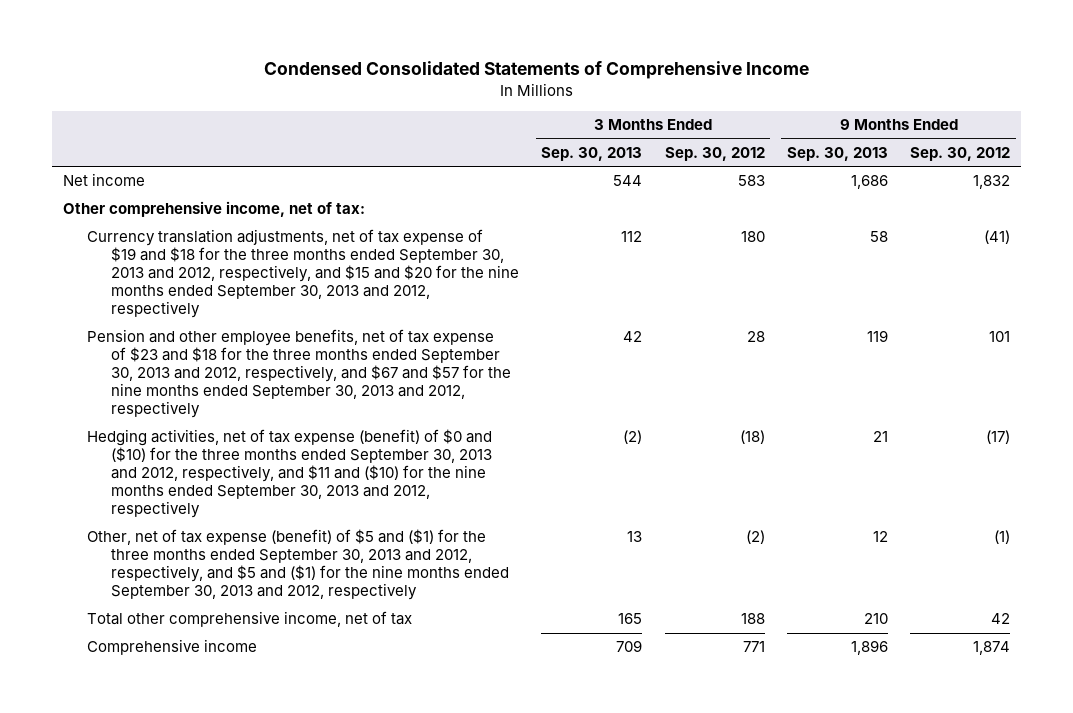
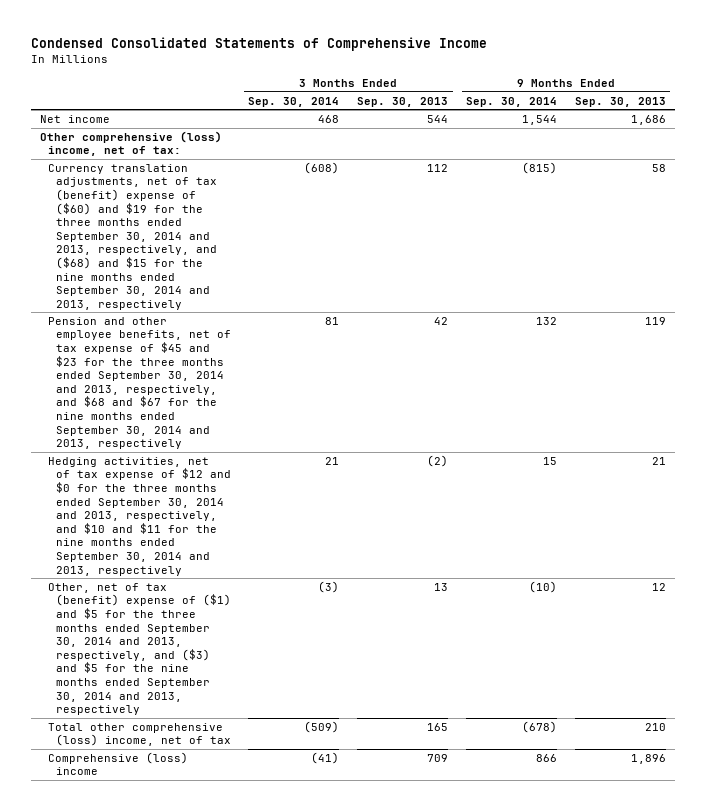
[664,146,765,161] Sep. 30, 2012 -> none
[910,146,1011,161] Sep. 30, 2012 -> none
none -> [248,96,340,107] Sep. 30, 2014
none -> [466,96,558,107] Sep. 30, 2014
[63,201,366,218] Other comprehensive income, net of tax: -> [39,130,222,157] Other comprehensive (loss) income, net of tax:
[86,229,519,319] Currency translation adjustments, net of tax expense of $19 and $18 for the three months ended September 30, 2013 and 2012, respectively, and $15 and $20 for the nine months ended September 30, 2013 and 2012, respectively -> [47,163,217,310] Currency translation adjustments, net of tax (benefit) expense of ($60) and $19 for the three months ended September 30, 2014 and 2013, respectively, and ($68) and $15 for the nine months ended September 30, 2014 and 2013, respectively
[86,329,511,419] Pension and other employee benefits, net of tax expense of $23 and $18 for the three months ended September 30, 2013 and 2012, respectively, and $67 and $57 for the nine months ended September 30, 2013 and 2012, respectively -> [47,316,231,450] Pension and other employee benefits, net of tax expense of $45 and $23 for the three months ended September 30, 2014 and 2013, respectively, and $68 and $67 for the nine months ended September 30, 2014 and 2013, respectively
[86,429,492,519] Hedging activities, net of tax expense (benefit) of $0 and ($10) for the three months ended September 30, 2013 and 2012, respectively, and $11 and ($10) for the nine months ended September 30, 2013 and 2012, respectively -> [47,456,231,576] Hedging activities, net of tax expense of $12 and $0 for the three months ended September 30, 2014 and 2013, respectively, and $10 and $11 for the nine months ended September 30, 2014 and 2013, respectively
[86,529,509,601] Other, net of tax expense (benefit) of $5 and ($1) for the three months ended September 30, 2013 and 2012, respectively, and $5 and ($1) for the nine months ended September 30, 2013 and 2012, respectively -> [47,582,231,716] Other, net of tax (benefit) expense of ($1) and $5 for the three months ended September 30, 2014 and 2013, respectively, and ($3) and $5 for the nine months ended September 30, 2014 and 2013, respectively
[86,611,412,628] Total other comprehensive income, net of tax -> [47,722,231,747] Total other comprehensive (loss) income, net of tax
[86,639,257,656] Comprehensive income -> [47,751,188,776] Comprehensive (loss) income

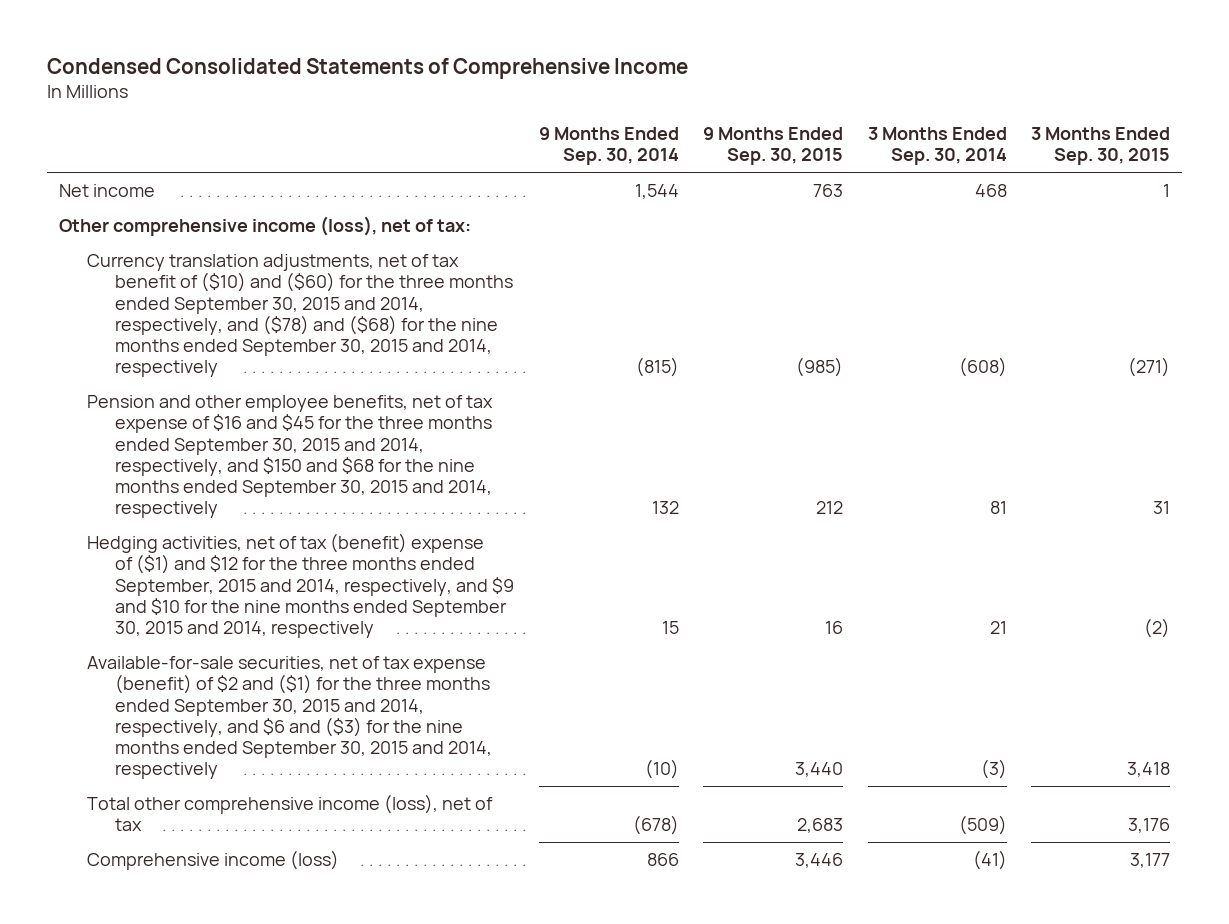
[357,96,449,107] Sep. 30, 2013 -> none
[574,96,666,107] Sep. 30, 2013 -> none
none -> [703,127,844,166] 9 Months Ended Sep. 30, 2015
none -> [1031,127,1171,166] 3 Months Ended Sep. 30, 2015
[39,130,222,157] Other comprehensive (loss) income, net of tax: -> [58,216,471,237] Other comprehensive income (loss), net of tax:
[47,163,217,310] Currency translation adjustments, net of tax (benefit) expense of ($60) and $19 for the three months ended September 30, 2014 and 2013, respectively, and ($68) and $15 for the nine months ended September 30, 2014 and 2013, respectively -> [87,254,514,378] Currency translation adjustments, net of tax benefit of ($10) and ($60) for the three months ended September 30, 2015 and 2014, respectively, and ($78) and ($68) for the nine months ended September 30, 2015 and 2014, respectively
[47,316,231,450] Pension and other employee benefits, net of tax expense of $45 and $23 for the three months ended September 30, 2014 and 2013, respectively, and $68 and $67 for the nine months ended September 30, 2014 and 2013, respectively -> [87,395,494,519] Pension and other employee benefits, net of tax expense of $16 and $45 for the three months ended September 30, 2015 and 2014, respectively, and $150 and $68 for the nine months ended September 30, 2015 and 2014, respectively
[47,456,231,576] Hedging activities, net of tax expense of $12 and $0 for the three months ended September 30, 2014 and 2013, respectively, and $10 and $11 for the nine months ended September 30, 2014 and 2013, respectively -> [87,533,515,638] Hedging activities, net of tax (benefit) expense of ($1) and $12 for the three months ended September, 2015 and 2014, respectively, and $9 and $10 for the nine months ended September 30, 2015 and 2014, respectively
[47,582,231,716] Other, net of tax (benefit) expense of ($1) and $5 for the three months ended September 30, 2014 and 2013, respectively, and ($3) and $5 for the nine months ended September 30, 2014 and 2013, respectively -> [87,656,493,780] Available-for-sale securities, net of tax expense (benefit) of $2 and ($1) for the three months ended September 30, 2015 and 2014, respectively, and $6 and ($3) for the nine months ended September 30, 2015 and 2014, respectively
[47,722,231,747] Total other comprehensive (loss) income, net of tax -> [87,794,494,832] Total other comprehensive income (loss), net of tax
[47,751,188,776] Comprehensive (loss) income -> [87,850,340,871] Comprehensive income (loss)

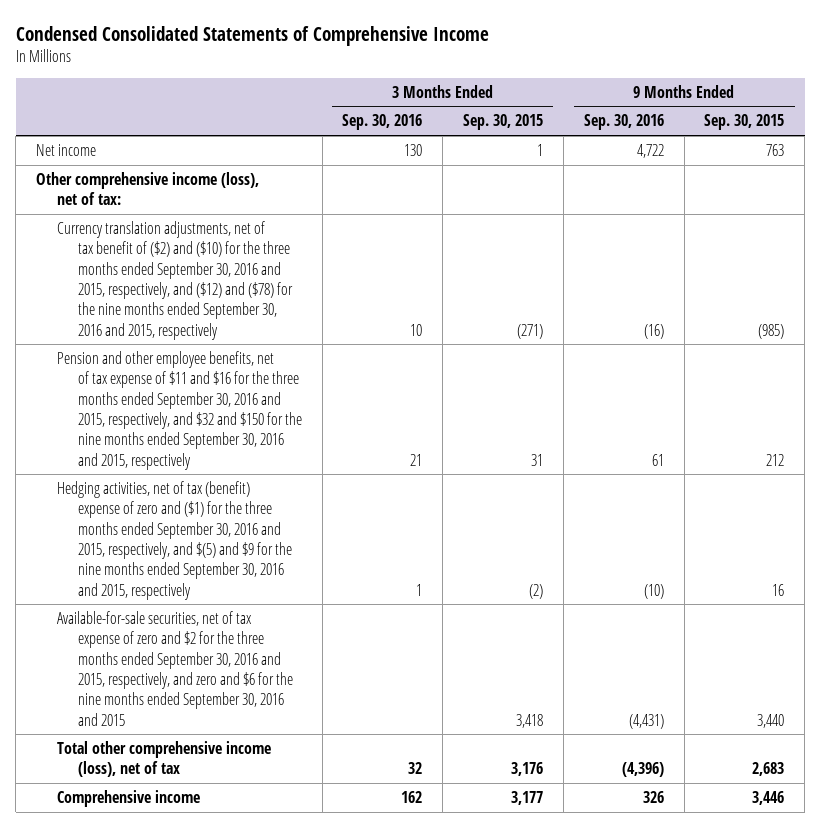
[538,127,679,166] 9 Months Ended Sep. 30, 2014 -> none
[867,127,1007,166] 3 Months Ended Sep. 30, 2014 -> none
none -> [342,114,423,131] Sep. 30, 2016
none -> [583,114,664,131] Sep. 30, 2016
[87,254,514,378] Currency translation adjustments, net of tax benefit of ($10) and ($60) for the three months ended September 30, 2015 and 2014, respectively, and ($78) and ($68) for the nine months ended September 30, 2015 and 2014, respectively -> [56,220,293,340] Currency translation adjustments, net of tax benefit of ($2) and ($10) for the three months ended September 30, 2016 and 2015, respectively, and ($12) and ($78) for the nine months ended September 30, 2016 and 2015, respectively
[87,395,494,519] Pension and other employee benefits, net of tax expense of $16 and $45 for the three months ended September 30, 2015 and 2014, respectively, and $150 and $68 for the nine months ended September 30, 2015 and 2014, respectively -> [56,350,302,470] Pension and other employee benefits, net of tax expense of $11 and $16 for the three months ended September 30, 2016 and 2015, respectively, and $32 and $150 for the nine months ended September 30, 2016 and 2015, respectively
[87,533,515,638] Hedging activities, net of tax (benefit) expense of ($1) and $12 for the three months ended September, 2015 and 2014, respectively, and $9 and $10 for the nine months ended September 30, 2015 and 2014, respectively -> [56,480,292,600] Hedging activities, net of tax (benefit) expense of zero and ($1) for the three months ended September 30, 2016 and 2015, respectively, and $(5) and $9 for the nine months ended September 30, 2016 and 2015, respectively
[87,656,493,780] Available-for-sale securities, net of tax expense (benefit) of $2 and ($1) for the three months ended September 30, 2015 and 2014, respectively, and $6 and ($3) for the nine months ended September 30, 2015 and 2014, respectively -> [56,610,293,726] Available-for-sale securities, net of tax expense of zero and $2 for the three months ended September 30, 2016 and 2015, respectively, and zero and $6 for the nine months ended September 30, 2016 and 2015
[87,850,340,871] Comprehensive income (loss) -> [56,789,200,807] Comprehensive income

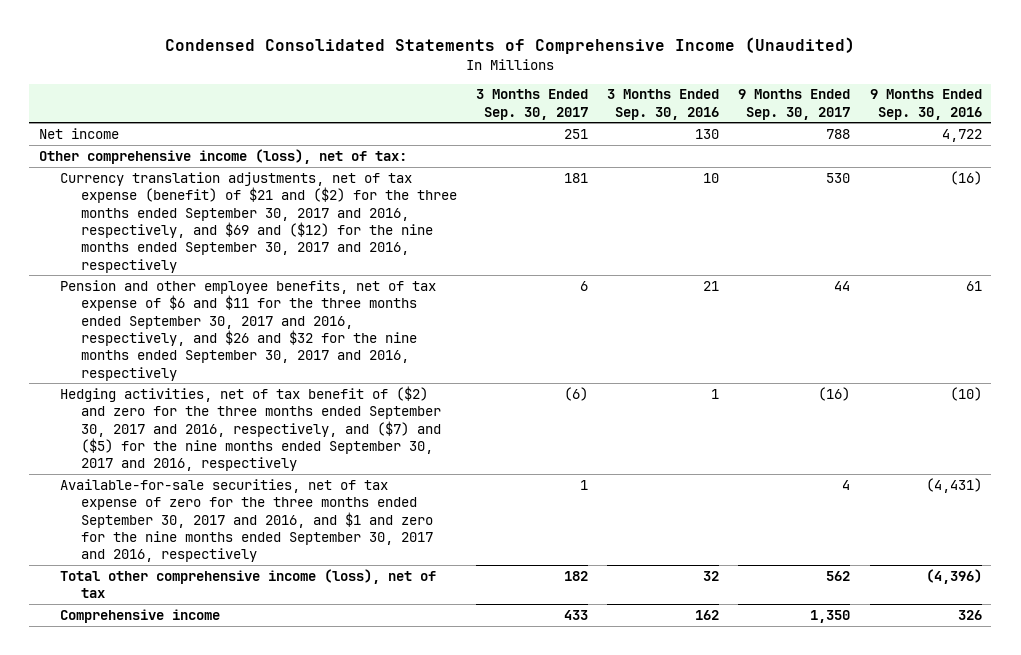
[15,25,489,46] Condensed Consolidated Statements of Comprehensive Income -> [165,36,856,54] Condensed Consolidated Statements of Comprehensive Income (Unaudited)
[463,114,544,131] Sep. 30, 2015 -> none
[704,114,785,131] Sep. 30, 2015 -> none
none -> [475,89,588,120] 3 Months Ended Sep. 30, 2017
none -> [738,89,851,120] 9 Months Ended Sep. 30, 2017
[56,220,293,340] Currency translation adjustments, net of tax benefit of ($2) and ($10) for the three months ended September 30, 2016 and 2015, respectively, and ($12) and ($78) for the nine months ended September 30, 2016 and 2015, respectively -> [59,171,457,273] Currency translation adjustments, net of tax expense (benefit) of $21 and ($2) for the three months ended September 30, 2017 and 2016, respectively, and $69 and ($12) for the nine months ended September 30, 2017 and 2016, respectively
[56,350,302,470] Pension and other employee benefits, net of tax expense of $11 and $16 for the three months ended September 30, 2016 and 2015, respectively, and $32 and $150 for the nine months ended September 30, 2016 and 2015, respectively -> [59,279,436,381] Pension and other employee benefits, net of tax expense of $6 and $11 for the three months ended September 30, 2017 and 2016, respectively, and $26 and $32 for the nine months ended September 30, 2017 and 2016, respectively
[56,480,292,600] Hedging activities, net of tax (benefit) expense of zero and ($1) for the three months ended September 30, 2016 and 2015, respectively, and $(5) and $9 for the nine months ended September 30, 2016 and 2015, respectively -> [59,385,441,472] Hedging activities, net of tax benefit of ($2) and zero for the three months ended September 30, 2017 and 2016, respectively, and ($7) and ($5) for the nine months ended September 30, 2017 and 2016, respectively
[56,610,293,726] Available-for-sale securities, net of tax expense of zero and $2 for the three months ended September 30, 2016 and 2015, respectively, and zero and $6 for the nine months ended September 30, 2016 and 2015 -> [59,478,433,563] Available-for-sale securities, net of tax expense of zero for the three months ended September 30, 2017 and 2016, and $1 and zero for the nine months ended September 30, 2017 and 2016, respectively

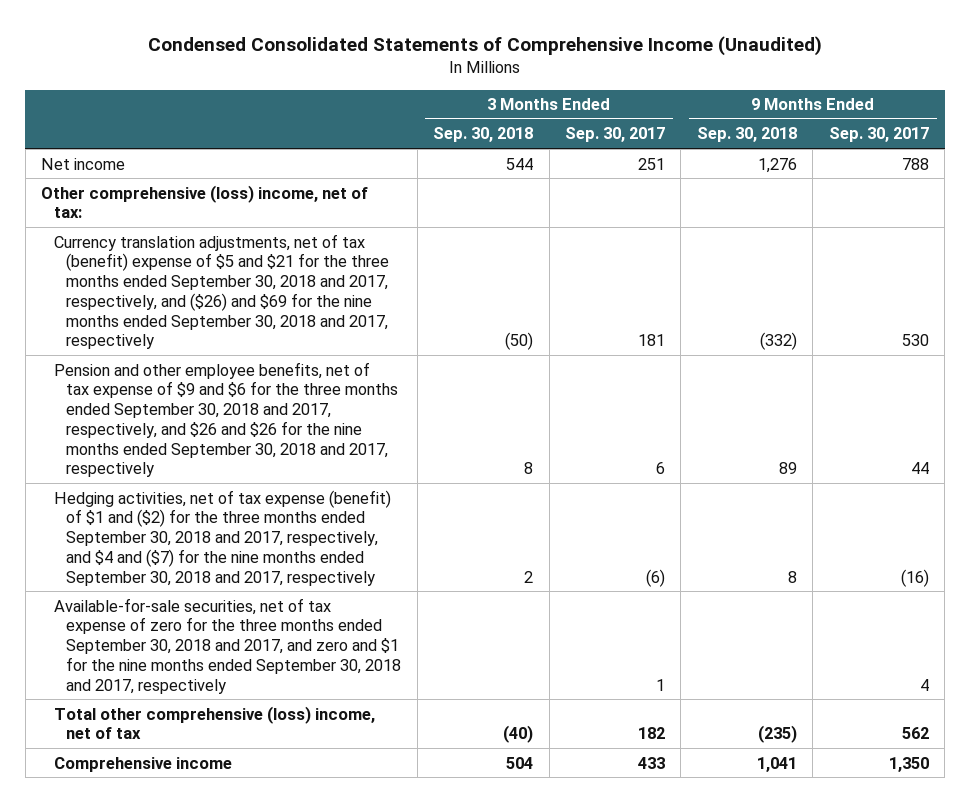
[607,89,720,120] 3 Months Ended Sep. 30, 2016 -> none
[869,89,982,120] 9 Months Ended Sep. 30, 2016 -> none
none -> [433,127,534,143] Sep. 30, 2018
none -> [696,127,797,143] Sep. 30, 2018
[38,148,407,164] Other comprehensive income (loss), net of tax: -> [41,184,369,219] Other comprehensive (loss) income, net of tax:
[59,171,457,273] Currency translation adjustments, net of tax expense (benefit) of $21 and ($2) for the three months ended September 30, 2017 and 2016, respectively, and $69 and ($12) for the nine months ended September 30, 2017 and 2016, respectively -> [53,233,390,350] Currency translation adjustments, net of tax (benefit) expense of $5 and $21 for the three months ended September 30, 2018 and 2017, respectively, and ($26) and $69 for the nine months ended September 30, 2018 and 2017, respectively
[59,279,436,381] Pension and other employee benefits, net of tax expense of $6 and $11 for the three months ended September 30, 2017 and 2016, respectively, and $26 and $32 for the nine months ended September 30, 2017 and 2016, respectively -> [53,361,399,478] Pension and other employee benefits, net of tax expense of $9 and $6 for the three months ended September 30, 2018 and 2017, respectively, and $26 and $26 for the nine months ended September 30, 2018 and 2017, respectively
[59,385,441,472] Hedging activities, net of tax benefit of ($2) and zero for the three months ended September 30, 2017 and 2016, respectively, and ($7) and ($5) for the nine months ended September 30, 2017 and 2016, respectively -> [53,489,391,586] Hedging activities, net of tax expense (benefit) of $1 and ($2) for the three months ended September 30, 2018 and 2017, respectively, and $4 and ($7) for the nine months ended September 30, 2018 and 2017, respectively
[59,478,433,563] Available-for-sale securities, net of tax expense of zero for the three months ended September 30, 2017 and 2016, and $1 and zero for the nine months ended September 30, 2017 and 2016, respectively -> [53,597,402,694] Available-for-sale securities, net of tax expense of zero for the three months ended September 30, 2018 and 2017, and zero and $1 for the nine months ended September 30, 2018 and 2017, respectively
[59,568,436,599] Total other comprehensive income (loss), net of tax -> [53,705,375,740] Total other comprehensive (loss) income, net of tax

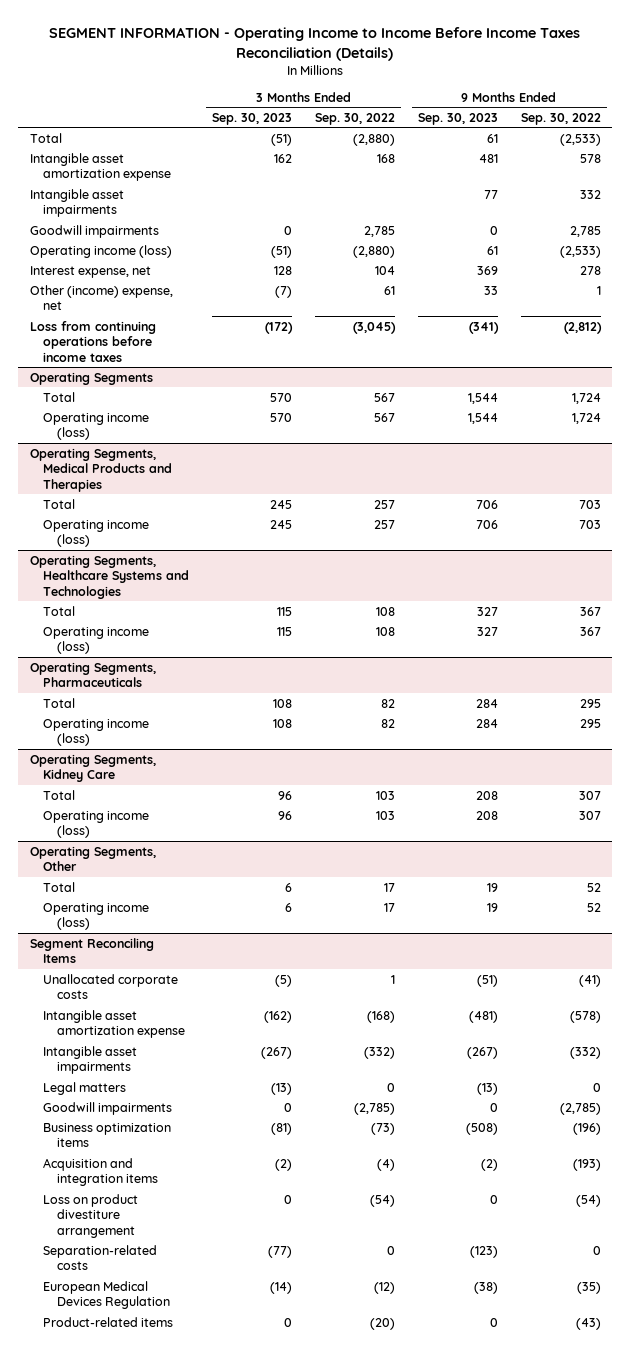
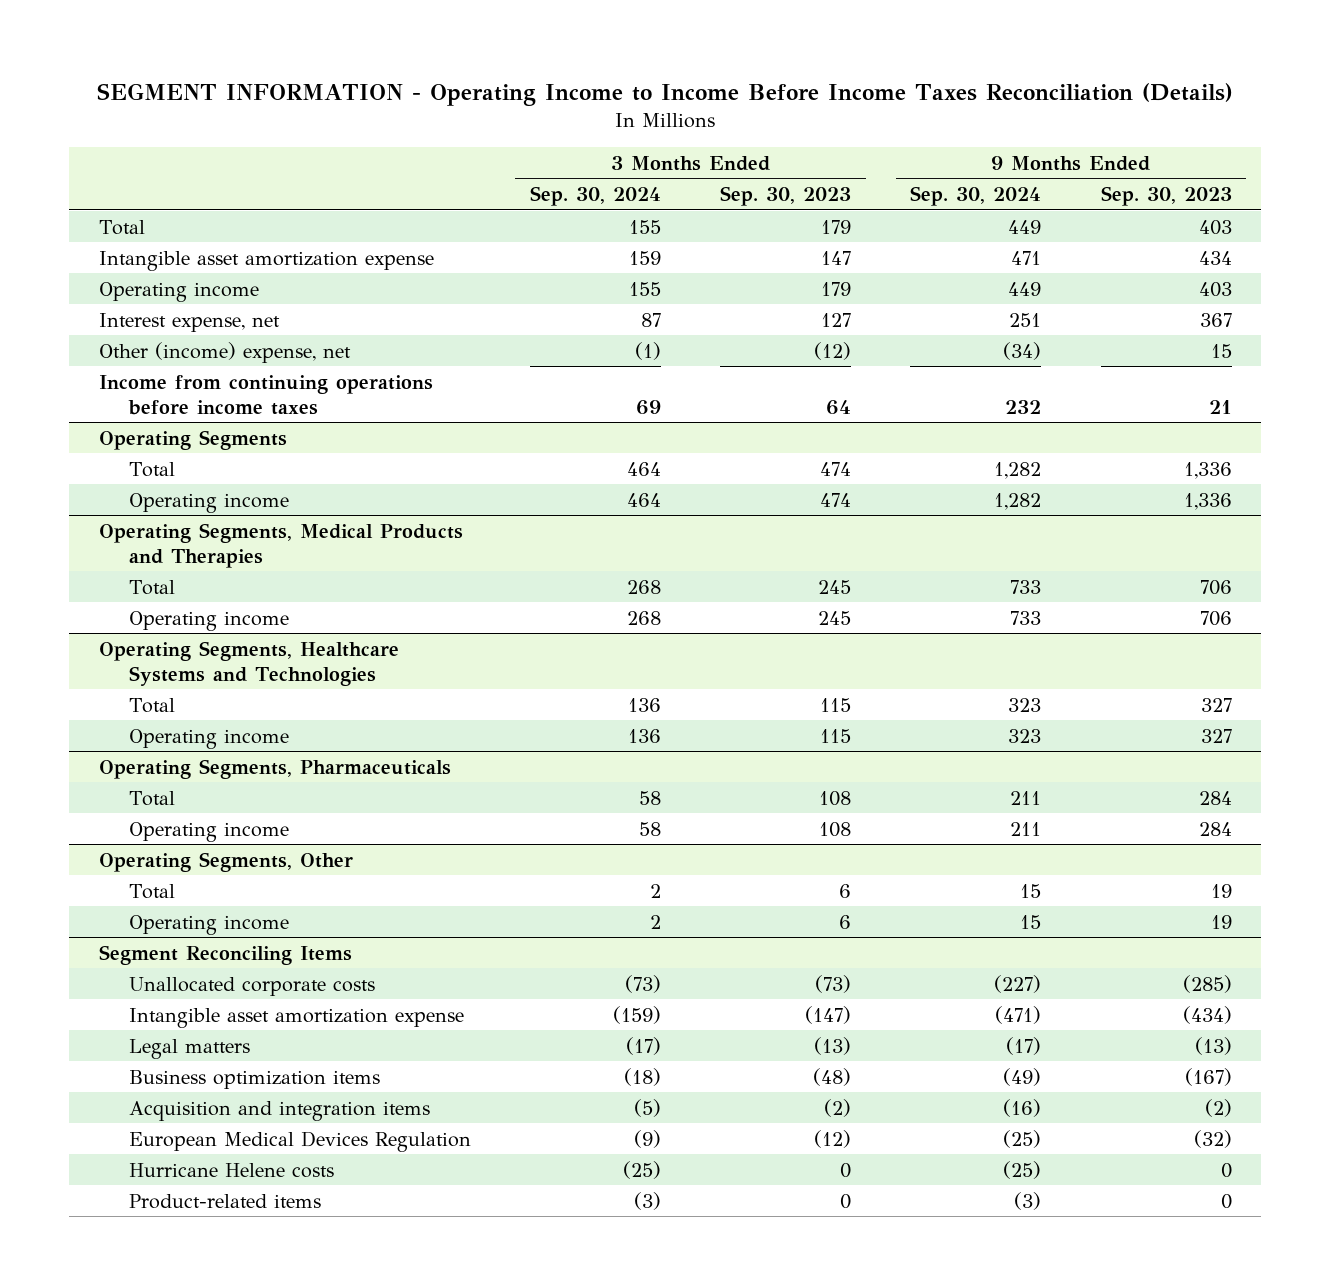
[315,112,396,125] Sep. 30, 2022 -> none
[520,112,601,125] Sep. 30, 2022 -> none
none -> [529,186,661,207] Sep. 30, 2024
none -> [910,186,1042,207] Sep. 30, 2024
[29,188,124,218] Intangible asset impairments -> none
[29,224,159,238] Goodwill impairments -> none
[271,133,293,146] (51) -> [821,219,852,234] 179
[486,133,498,143] 61 -> [1198,219,1232,235] 403
[274,153,293,163] 162 -> [821,250,852,265] 147
[478,153,498,163] 481 -> [1198,250,1232,265] 434
[29,244,172,258] Operating income (loss) -> [98,281,259,302] Operating income
[271,245,293,258] (51) -> [821,281,852,296] 179
[486,245,498,255] 61 -> [1198,281,1232,297] 403
[274,265,293,275] 128 -> [821,312,852,327] 127
[476,265,498,275] 369 -> [1199,312,1232,327] 367
[275,285,293,298] (7) -> [814,341,852,360] (12)
[483,285,498,295] 33 -> [1210,343,1232,358] 15
[29,320,156,362] Loss from continuing operations before income taxes -> [98,374,433,415] Income from continuing operations before income taxes
[265,321,294,334] (172) -> [826,399,852,415] 64
[468,321,499,334] (341) -> [1208,399,1232,414] 21
[270,392,293,402] 570 -> [820,461,852,476] 474
[467,392,498,404] 1,544 -> [1183,461,1232,479] 1,336
[43,412,150,441] Operating income (loss) -> [128,492,289,513] Operating income
[270,412,293,422] 570 -> [820,492,852,507] 474
[467,412,498,424] 1,544 -> [1183,492,1232,510] 1,336
[43,519,150,548] Operating income (loss) -> [128,610,289,631] Operating income
[43,626,150,655] Operating income (loss) -> [128,728,289,749] Operating income
[29,753,156,783] Operating Segments, Kidney Care -> none
[43,789,76,800] Total -> none
[43,810,150,839] Operating income (loss) -> none
[43,718,150,747] Operating income (loss) -> [128,821,289,842] Operating income
[43,902,150,931] Operating income (loss) -> [128,914,289,935] Operating income
[43,1045,138,1075] Intangible asset impairments -> none
[275,974,293,987] (5) -> [815,974,852,993] (73)
[476,974,498,987] (51) -> [1182,974,1232,993] (285)
[264,1010,293,1023] (162) -> [805,1005,852,1024] (147)
[468,1010,498,1023] (481) -> [1182,1005,1232,1024] (434)
[43,1101,173,1115] Goodwill impairments -> none
[271,1122,293,1135] (81) -> [813,1067,852,1086] (48)
[465,1122,498,1135] (508) -> [1184,1067,1232,1086] (167)
[43,1193,139,1238] Loss on product divestiture arrangement -> none
[43,1244,158,1271] Separation-related costs -> none
[270,1281,293,1294] (14) -> [814,1129,852,1148] (12)
[473,1281,498,1294] (38) -> [1193,1129,1232,1148] (32)
none -> [128,1162,334,1178] Hurricane Helene costs

